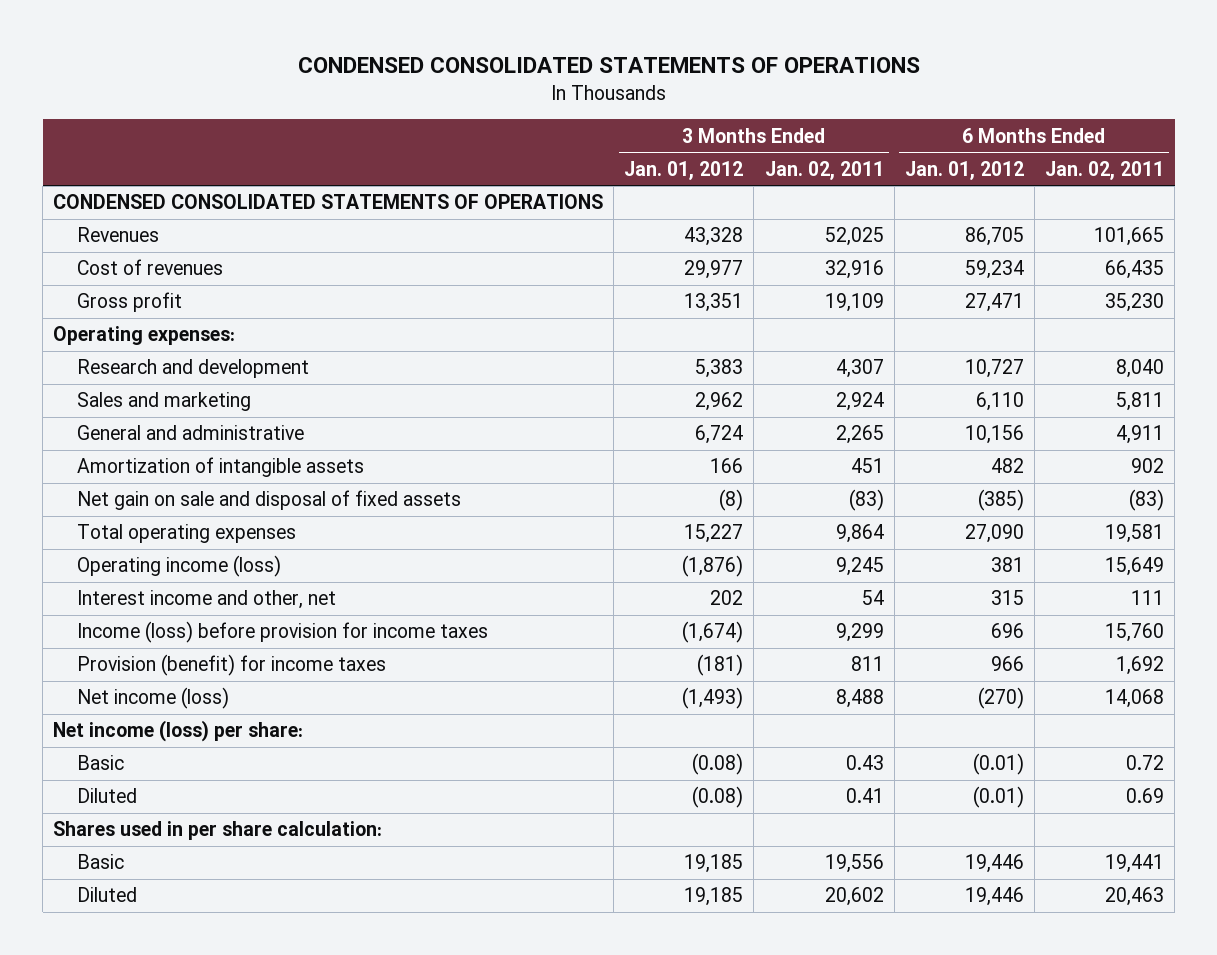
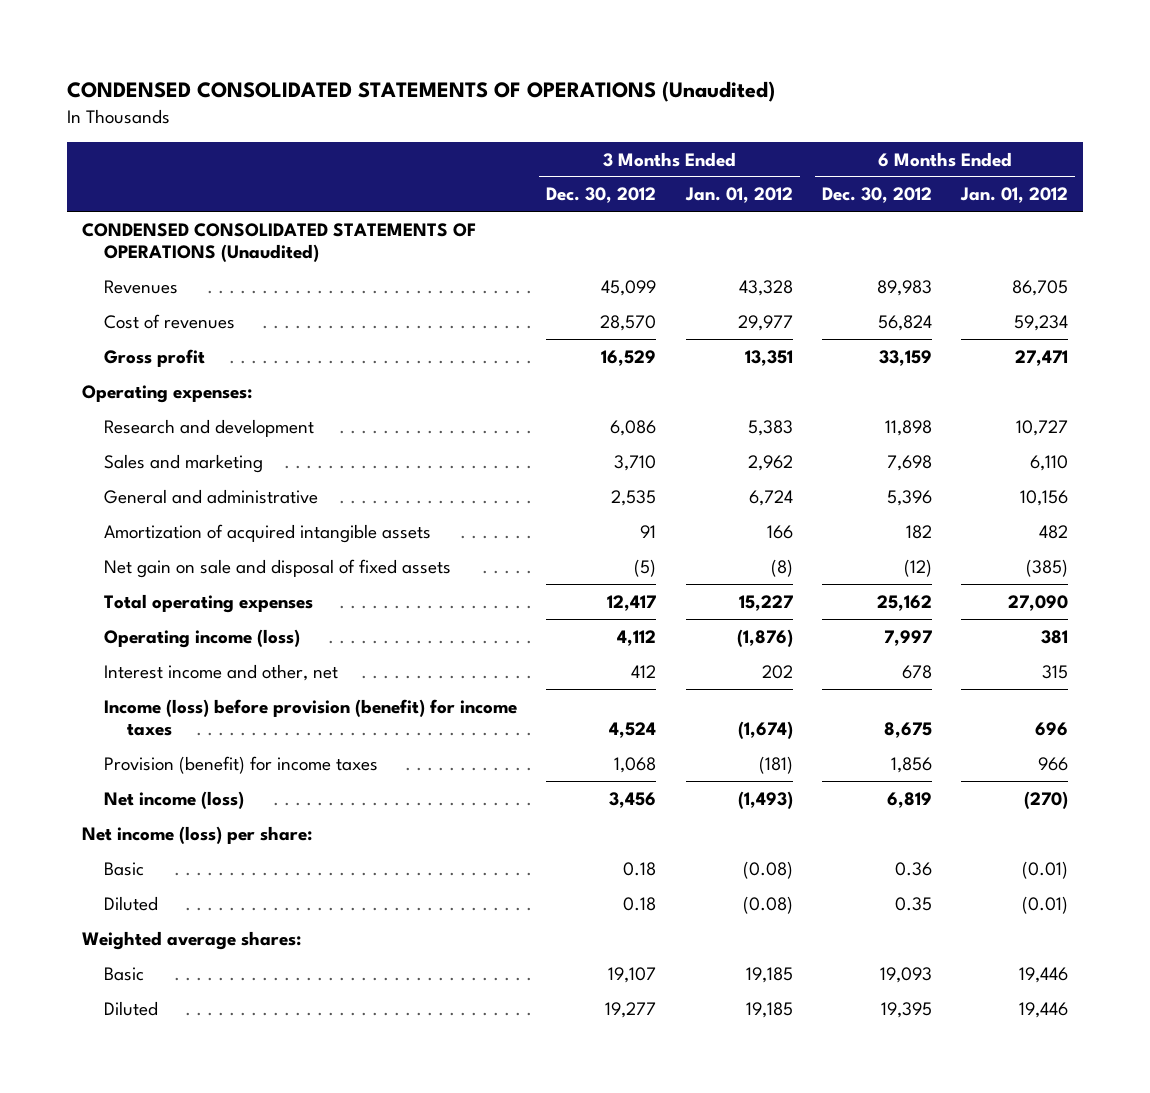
[297,57,920,74] CONDENSED CONSOLIDATED STATEMENTS OF OPERATIONS -> [67,80,776,102] CONDENSED CONSOLIDATED STATEMENTS OF OPERATIONS (Unaudited)
[764,160,884,180] Jan. 02, 2011 -> none
[1044,160,1164,180] Jan. 02, 2011 -> none
none -> [546,187,657,204] Dec. 30, 2012
none -> [821,187,932,204] Dec. 30, 2012
[53,194,604,210] CONDENSED CONSOLIDATED STATEMENTS OF OPERATIONS -> [81,222,476,263] CONDENSED CONSOLIDATED STATEMENTS OF OPERATIONS (Unaudited)
[76,457,364,478] Amortization of intangible assets -> [104,523,432,543] Amortization of acquired intangible assets
[76,621,488,644] Income (loss) before provision for income taxes -> [104,698,518,737] Income (loss) before provision (benefit) for income taxes
[53,821,383,841] Shares used in per share calculation: -> [81,930,301,950] Weighted average shares:

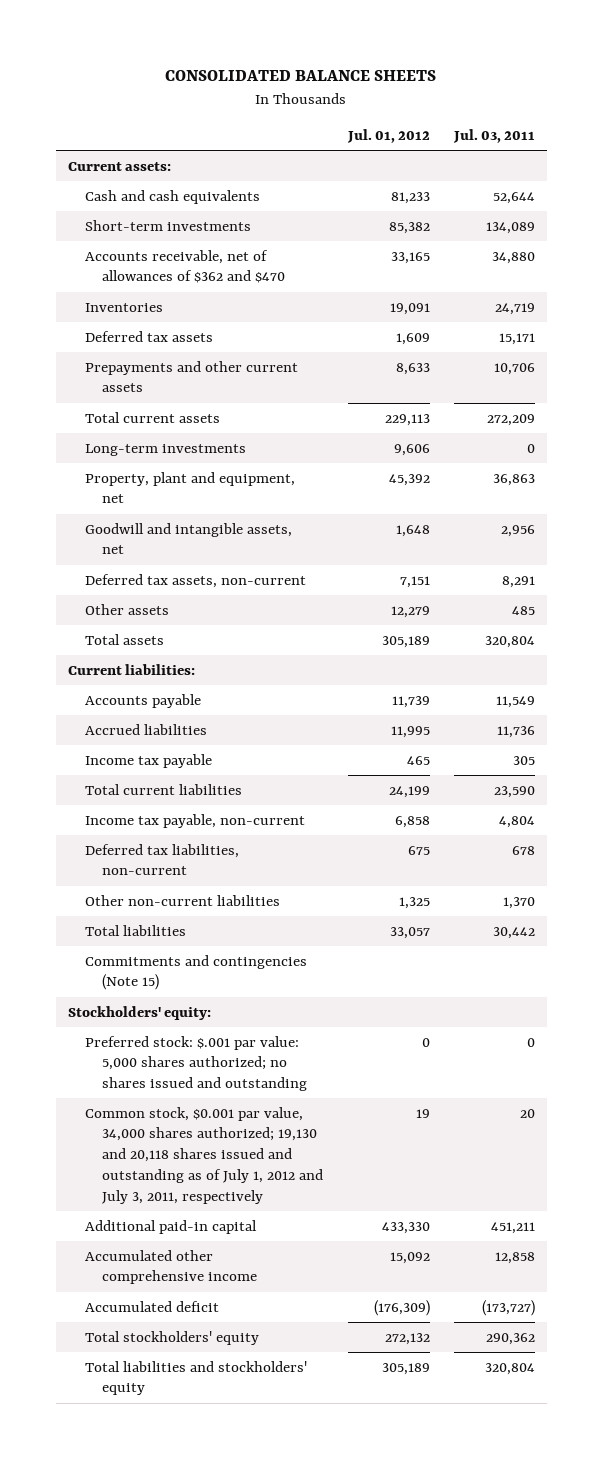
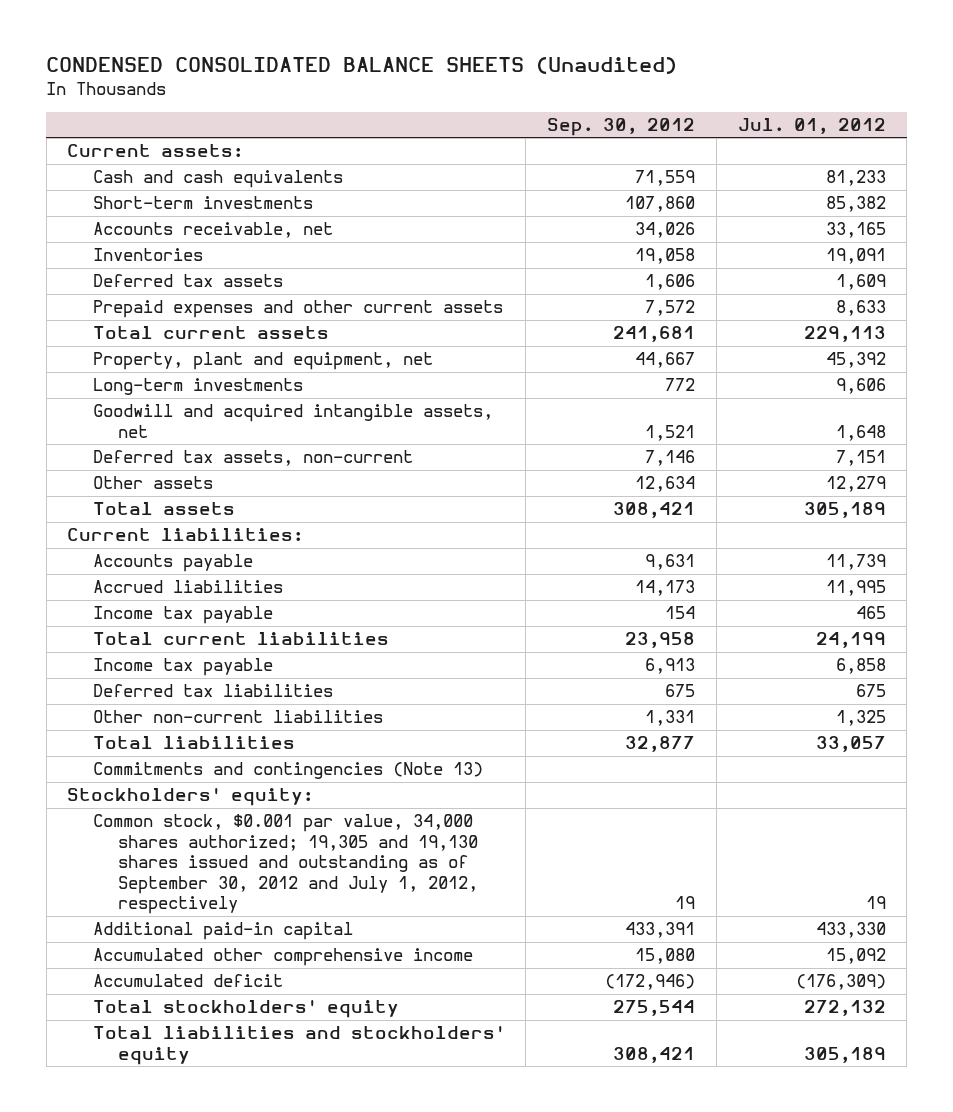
[165,70,437,82] CONSOLIDATED BALANCE SHEETS -> [46,57,678,75] CONDENSED CONSOLIDATED BALANCE SHEETS (Unaudited)
[452,129,535,144] Jul. 03, 2011 -> none
none -> [547,117,696,136] Sep. 30, 2012
[84,249,286,284] Accounts receivable, net of allowances of $362 and $470 -> [92,222,333,239] Accounts receivable, net
[84,360,298,393] Prepayments and other current assets -> [92,300,503,319] Prepaid expenses and other current assets
[84,443,246,456] Long-term investments -> [92,378,303,396] Long-term investments
[84,522,292,555] Goodwill and intangible assets, net -> [92,404,493,438] Goodwill and acquired intangible assets, net
[84,813,305,828] Income tax payable, non-current -> [92,658,273,677] Income tax payable
[84,843,239,876] Deferred tax liabilities, non-current -> [92,684,333,698] Deferred tax liabilities
[84,954,307,991] Commitments and contingencies (Note 15) -> [92,762,483,780] Commitments and contingencies (Note 13)
[84,1035,308,1092] Preferred stock: $.001 par value: 5,000 shares authorized; no shares issued and outstanding -> none
[84,1106,324,1205] Common stock, $0.001 par value, 34,000 shares authorized; 19,130 and 20,118 shares issued and outstanding as of July 1, 2012 and July 3, 2011, respectively -> [92,814,479,915] Common stock, $0.001 par value, 34,000 shares authorized; 19,305 and 19,130 shares issued and outstanding as of September 30, 2012 and July 1, 2012, respectively

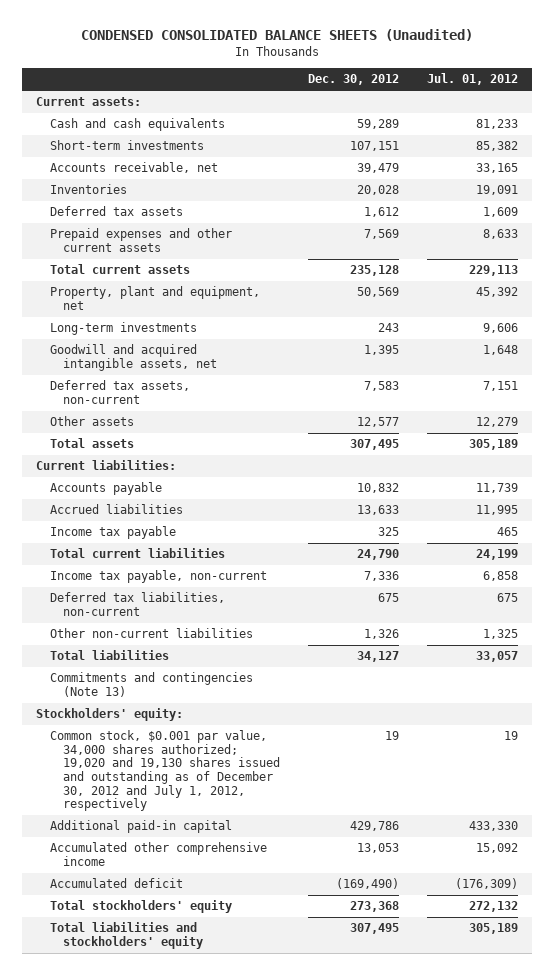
[547,117,696,136] Sep. 30, 2012 -> none
none -> [308,74,400,86] Dec. 30, 2012
[92,658,273,677] Income tax payable -> [49,570,267,584] Income tax payable, non-current
[92,684,333,698] Deferred tax liabilities -> [49,592,225,616] Deferred tax liabilities, non-current
[92,814,479,915] Common stock, $0.001 par value, 34,000 shares authorized; 19,305 and 19,130 shares issued and outstanding as of September 30, 2012 and July 1, 2012, respectively -> [49,730,281,812] Common stock, $0.001 par value, 34,000 shares authorized; 19,020 and 19,130 shares issued and outstanding as of December 30, 2012 and July 1, 2012, respectively

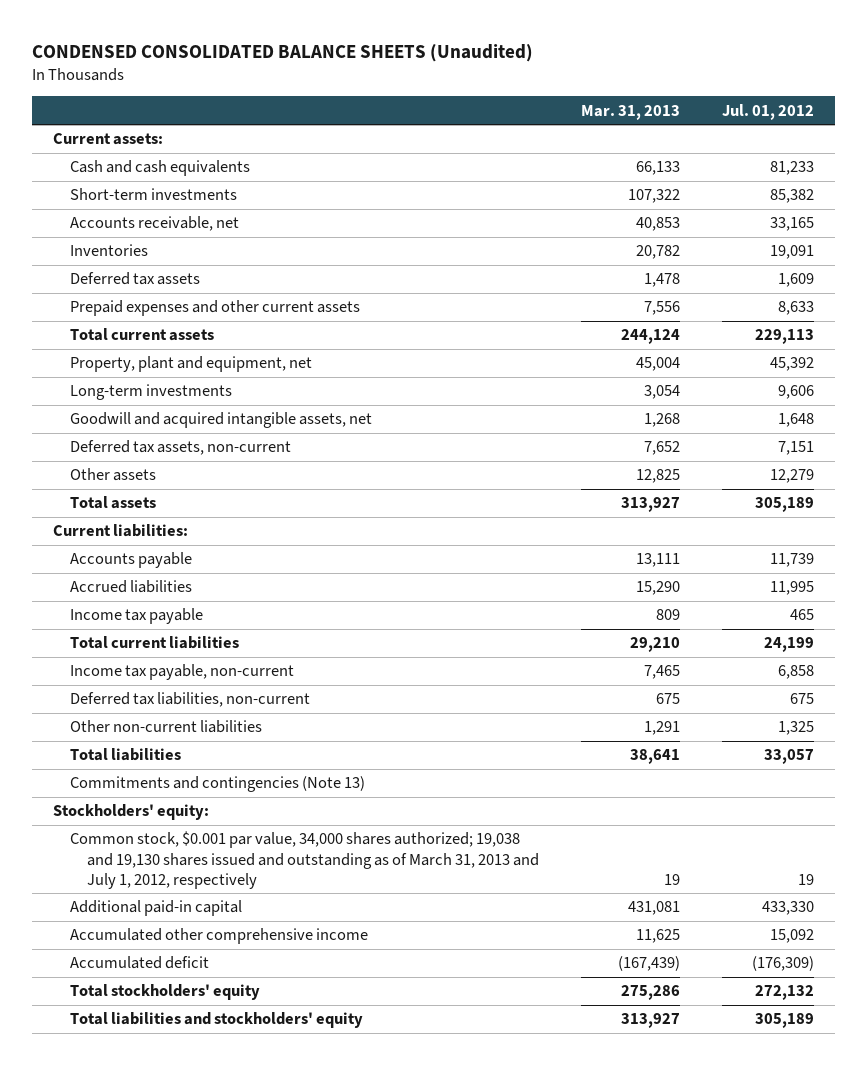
[308,74,400,86] Dec. 30, 2012 -> none
none -> [581,104,681,120] Mar. 31, 2013
[49,730,281,812] Common stock, $0.001 par value, 34,000 shares authorized; 19,020 and 19,130 shares issued and outstanding as of December 30, 2012 and July 1, 2012, respectively -> [70,831,539,889] Common stock, $0.001 par value, 34,000 shares authorized; 19,038 and 19,130 shares issued and outstanding as of March 31, 2013 and July 1, 2012, respectively

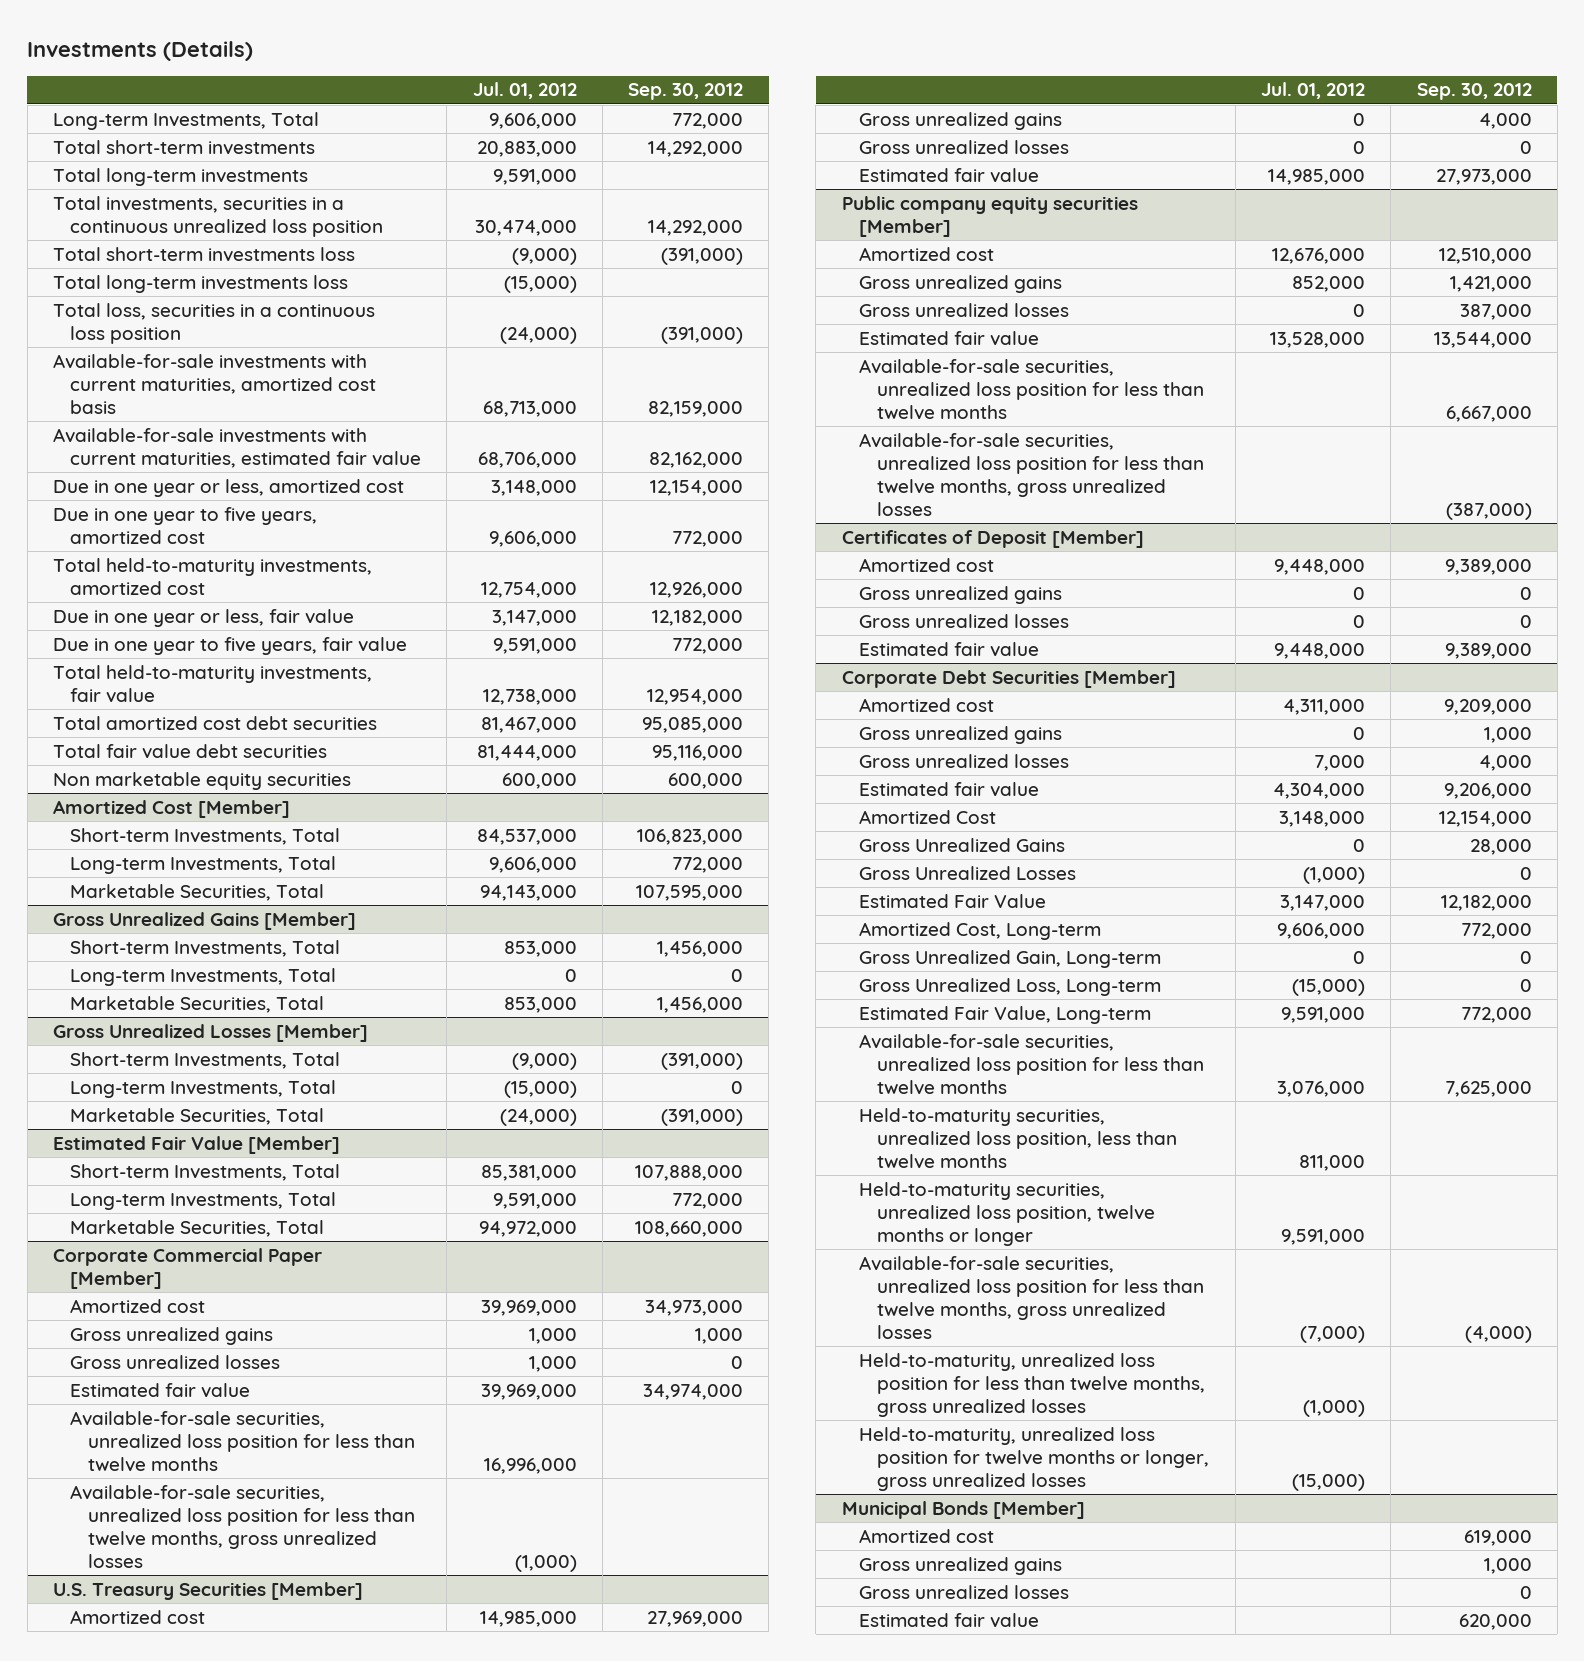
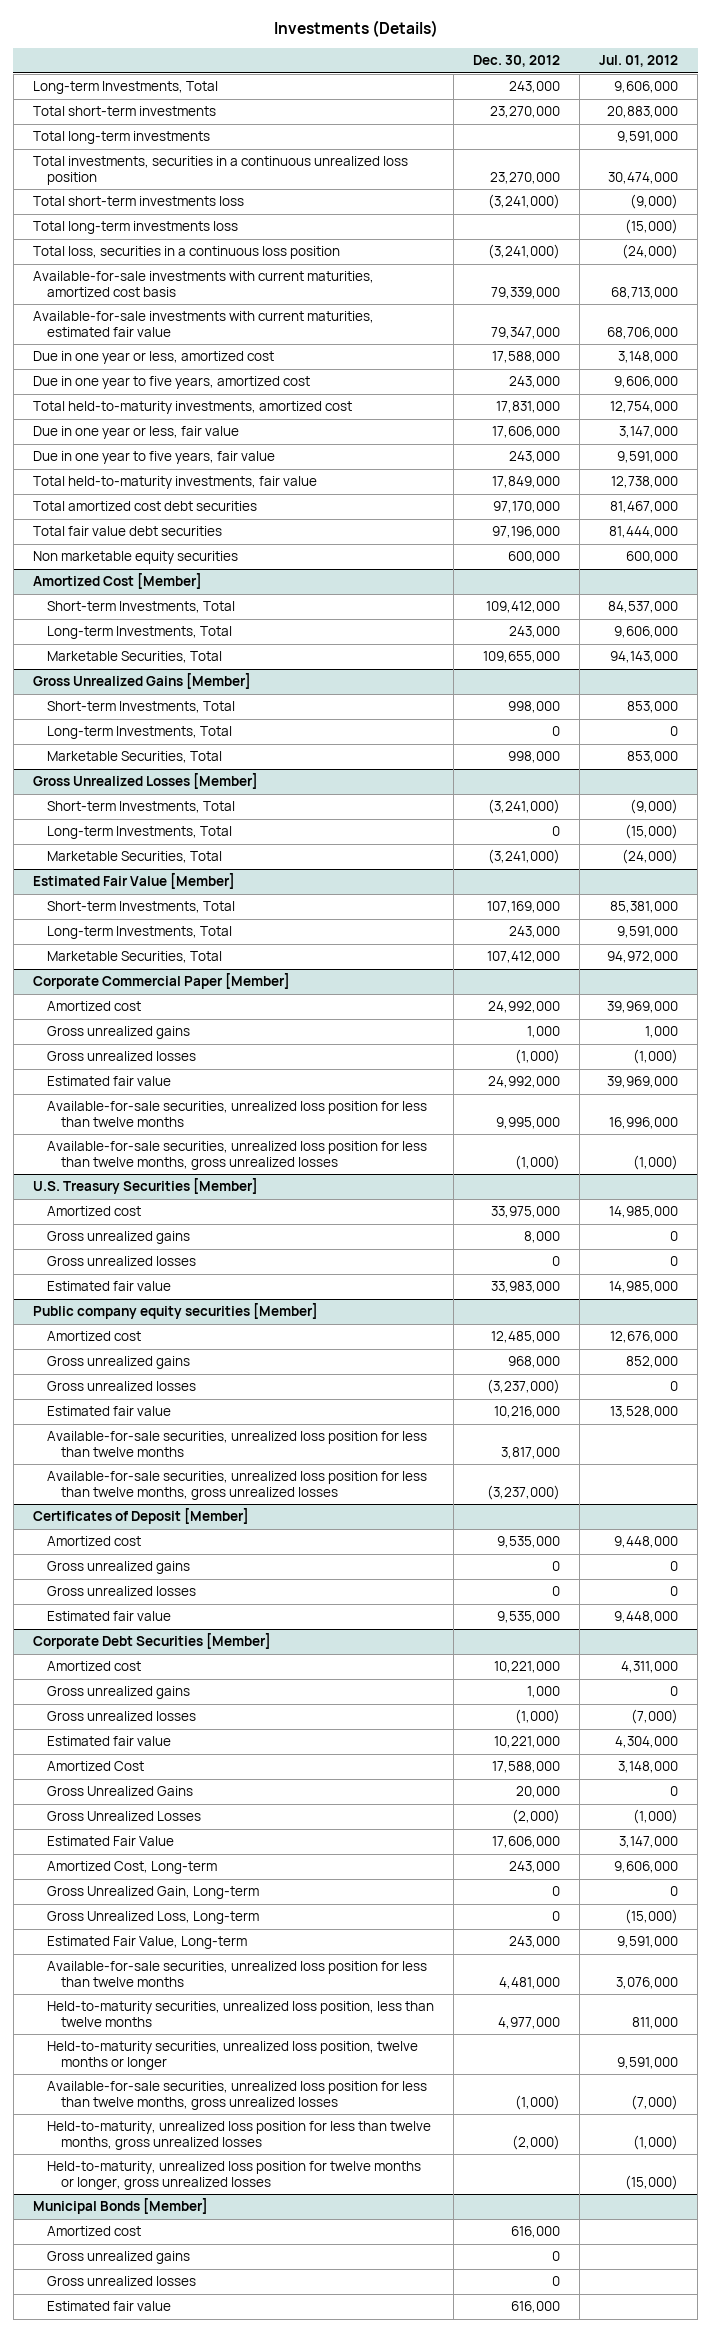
[627,83,743,101] Sep. 30, 2012 -> none
none -> [472,54,560,67] Dec. 30, 2012
[528,1355,577,1372] 1,000 -> [633,1049,679,1065] (1,000)
[1314,754,1366,771] 7,000 -> [631,1709,679,1725] (7,000)

